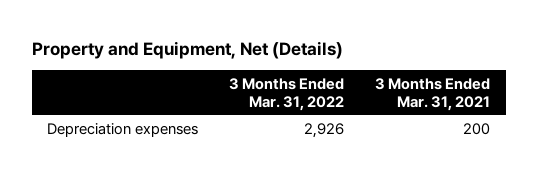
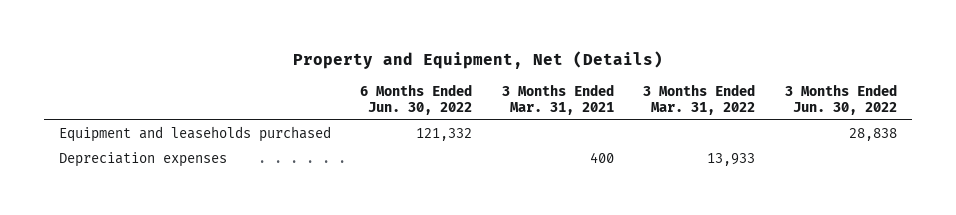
none -> [360,83,473,115] 6 Months Ended Jun. 30, 2022
none -> [785,83,898,115] 3 Months Ended Jun. 30, 2022
none -> [58,126,331,143] Equipment and leaseholds purchased
[304,123,345,139] 2,926 -> [707,153,756,167] 13,933
[463,123,491,136] 200 -> [589,152,614,164] 400

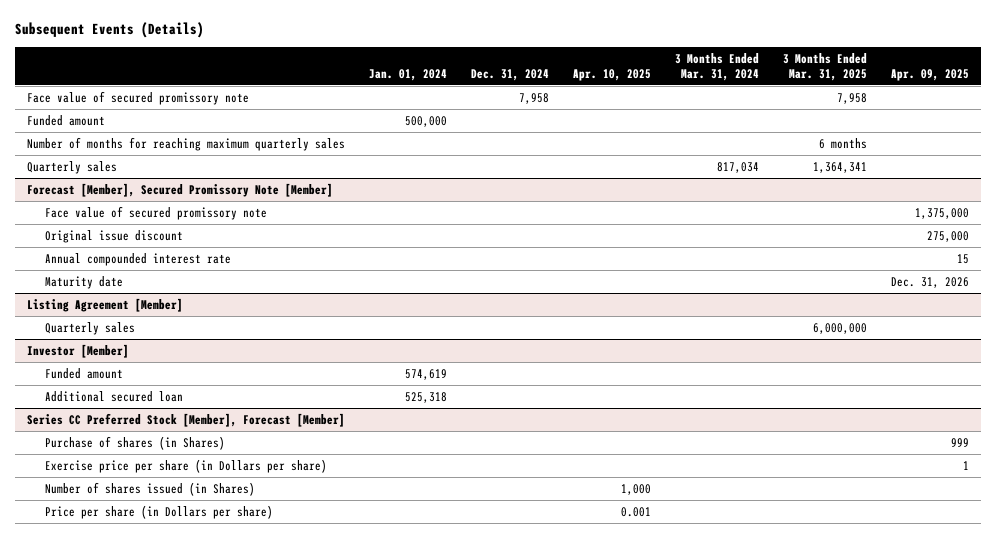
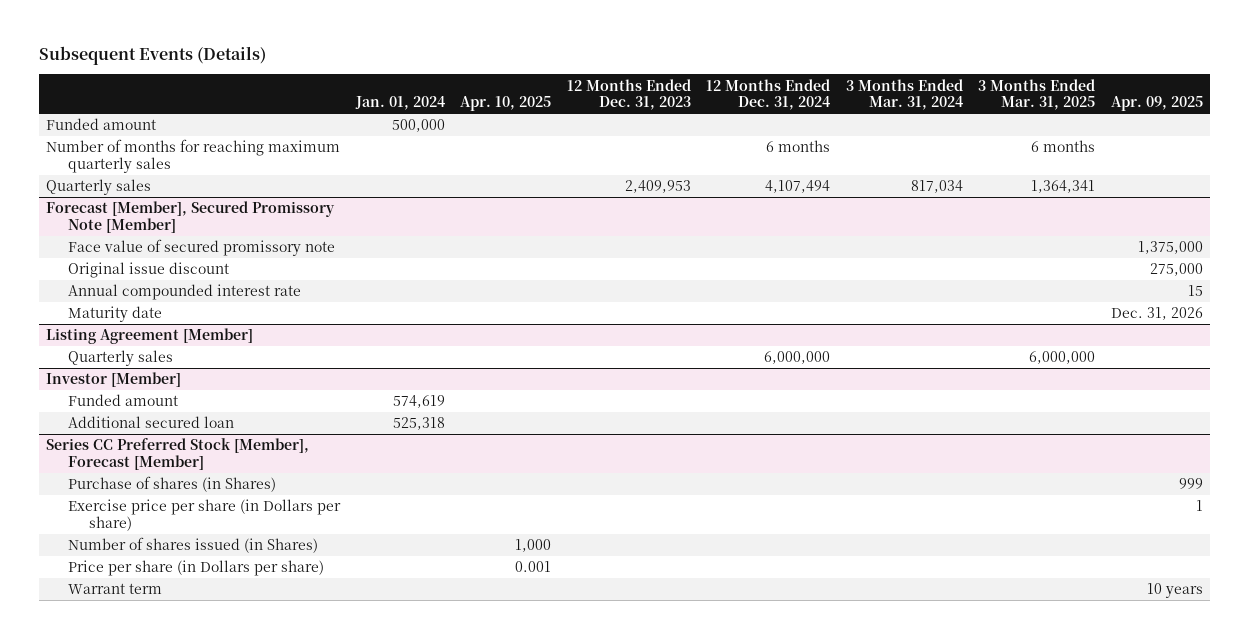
[470,68,549,81] Dec. 31, 2024 -> none
none -> [566,78,691,111] 12 Months Ended Dec. 31, 2023
none -> [706,78,831,111] 12 Months Ended Dec. 31, 2024
[26,90,249,105] Face value of secured promissory note -> none
none -> [67,583,162,595] Warrant term

